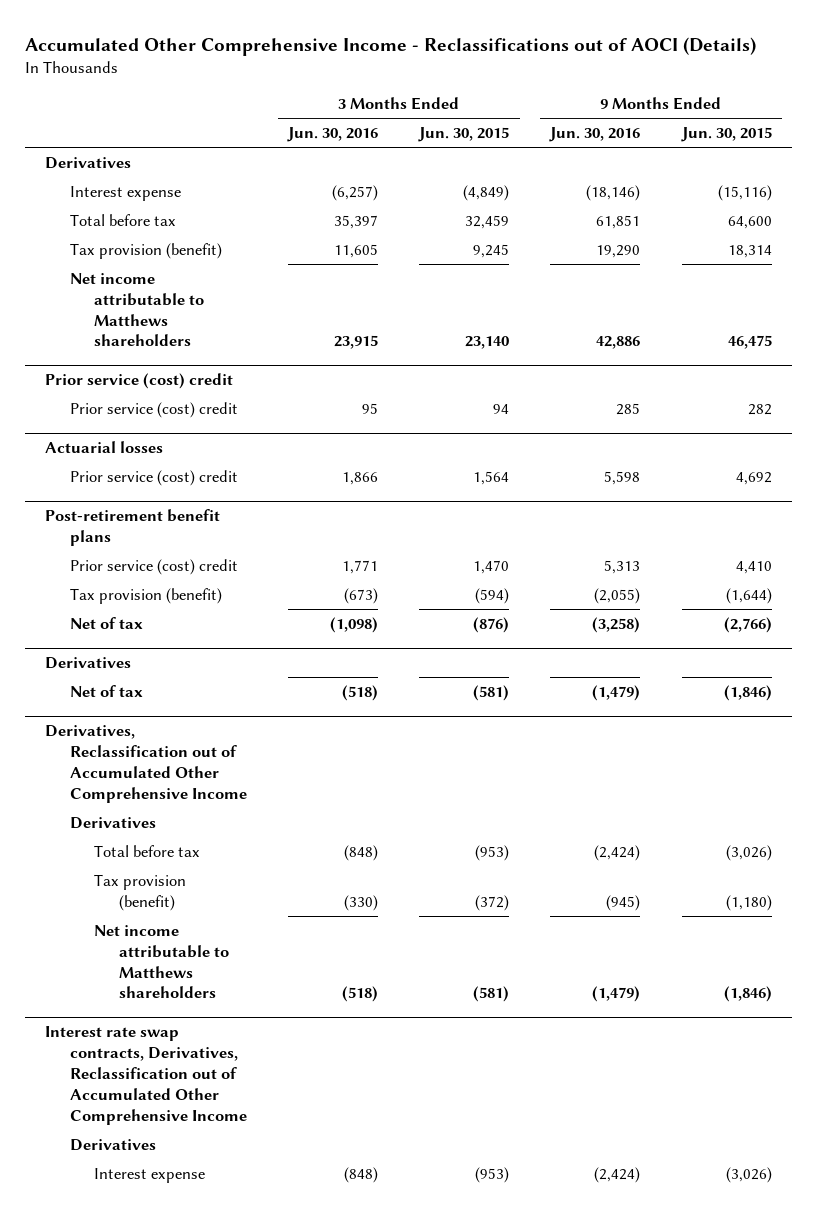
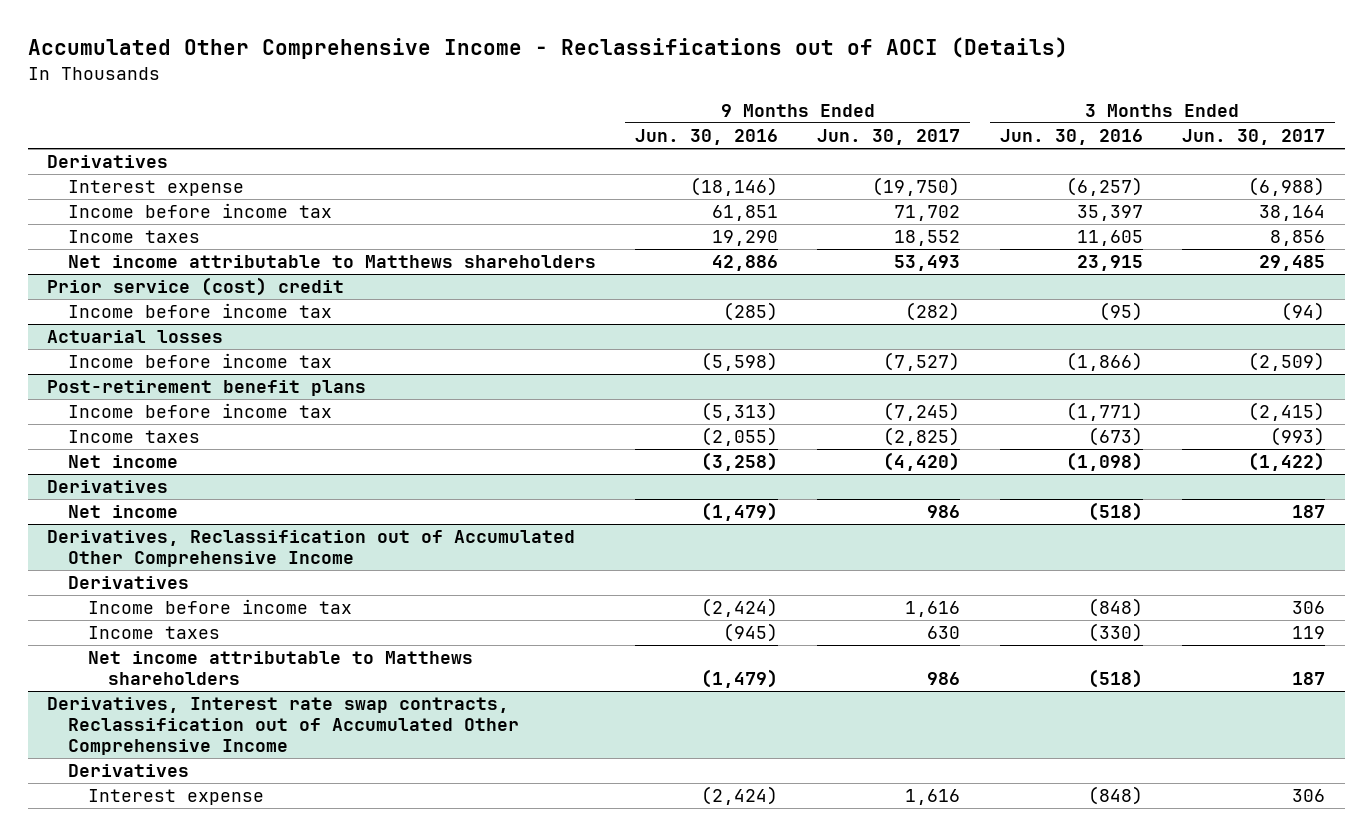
[418,127,510,143] Jun. 30, 2015 -> none
[680,127,772,143] Jun. 30, 2015 -> none
none -> [817,129,961,146] Jun. 30, 2017
none -> [1181,129,1325,146] Jun. 30, 2017
[69,213,176,226] Total before tax -> [67,203,332,219] Income before income tax
[69,242,222,259] Tax provision (benefit) -> [67,230,200,244] Income taxes
[69,401,238,418] Prior service (cost) credit -> none
none -> [67,303,332,319] Income before income tax
[69,469,238,486] Prior service (cost) credit -> none
none -> [67,353,332,369] Income before income tax
[69,558,238,575] Prior service (cost) credit -> none
none -> [67,403,332,419] Income before income tax
[69,587,222,604] Tax provision (benefit) -> [67,430,200,444] Income taxes
[69,616,143,629] Net of tax -> [67,455,178,469] Net income
[69,684,143,697] Net of tax -> [67,505,178,519] Net income
[94,844,201,857] Total before tax -> [87,599,352,615] Income before income tax
[94,873,187,911] Tax provision (benefit) -> [87,626,220,640] Income taxes
[45,1026,247,1125] Interest rate swap contracts, Derivatives, Reclassification out of Accumulated Other Comprehensive Income -> [47,697,519,756] Derivatives, Interest rate swap contracts, Reclassification out of Accumulated Other Comprehensive Income

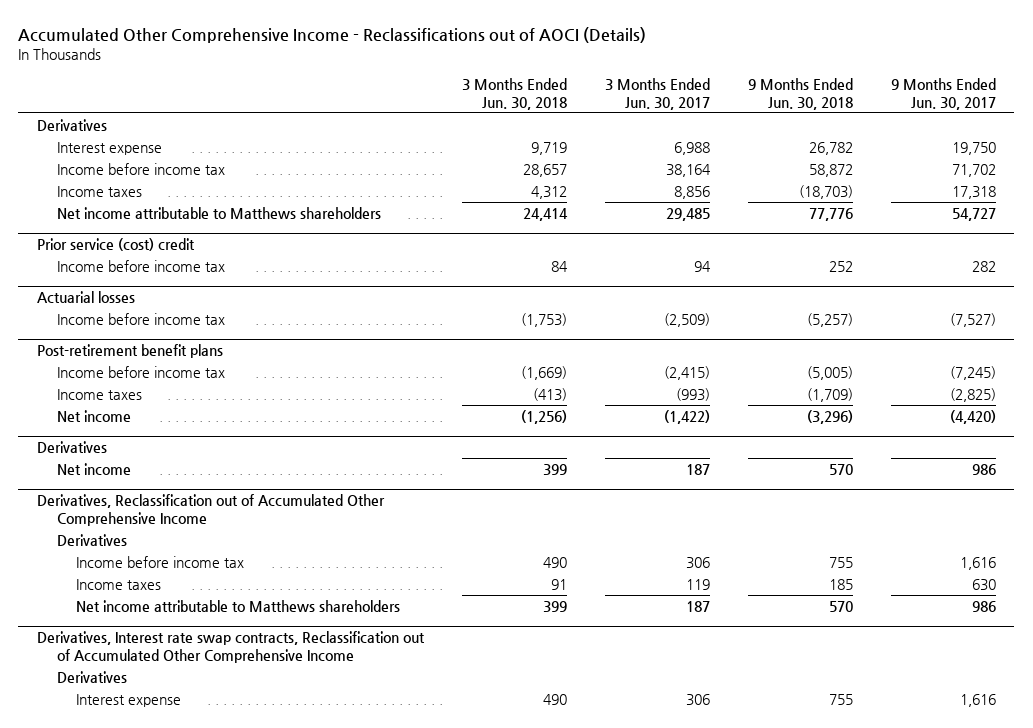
[634,129,778,146] Jun. 30, 2016 -> none
[999,129,1143,146] Jun. 30, 2016 -> none
none -> [461,77,567,111] 3 Months Ended Jun. 30, 2018
none -> [747,77,853,111] 9 Months Ended Jun. 30, 2018
[872,177,961,197] (19,750) -> [951,141,996,155] 19,750
[1247,177,1325,197] (6,988) -> [673,141,710,155] 6,988
[894,230,961,247] 18,552 -> [951,185,996,199] 17,318
[894,255,961,272] 53,493 -> [951,207,996,221] 54,727
[905,302,961,322] (282) -> [971,260,996,272] 282
[1280,302,1325,322] (94) -> [693,260,711,272] 94

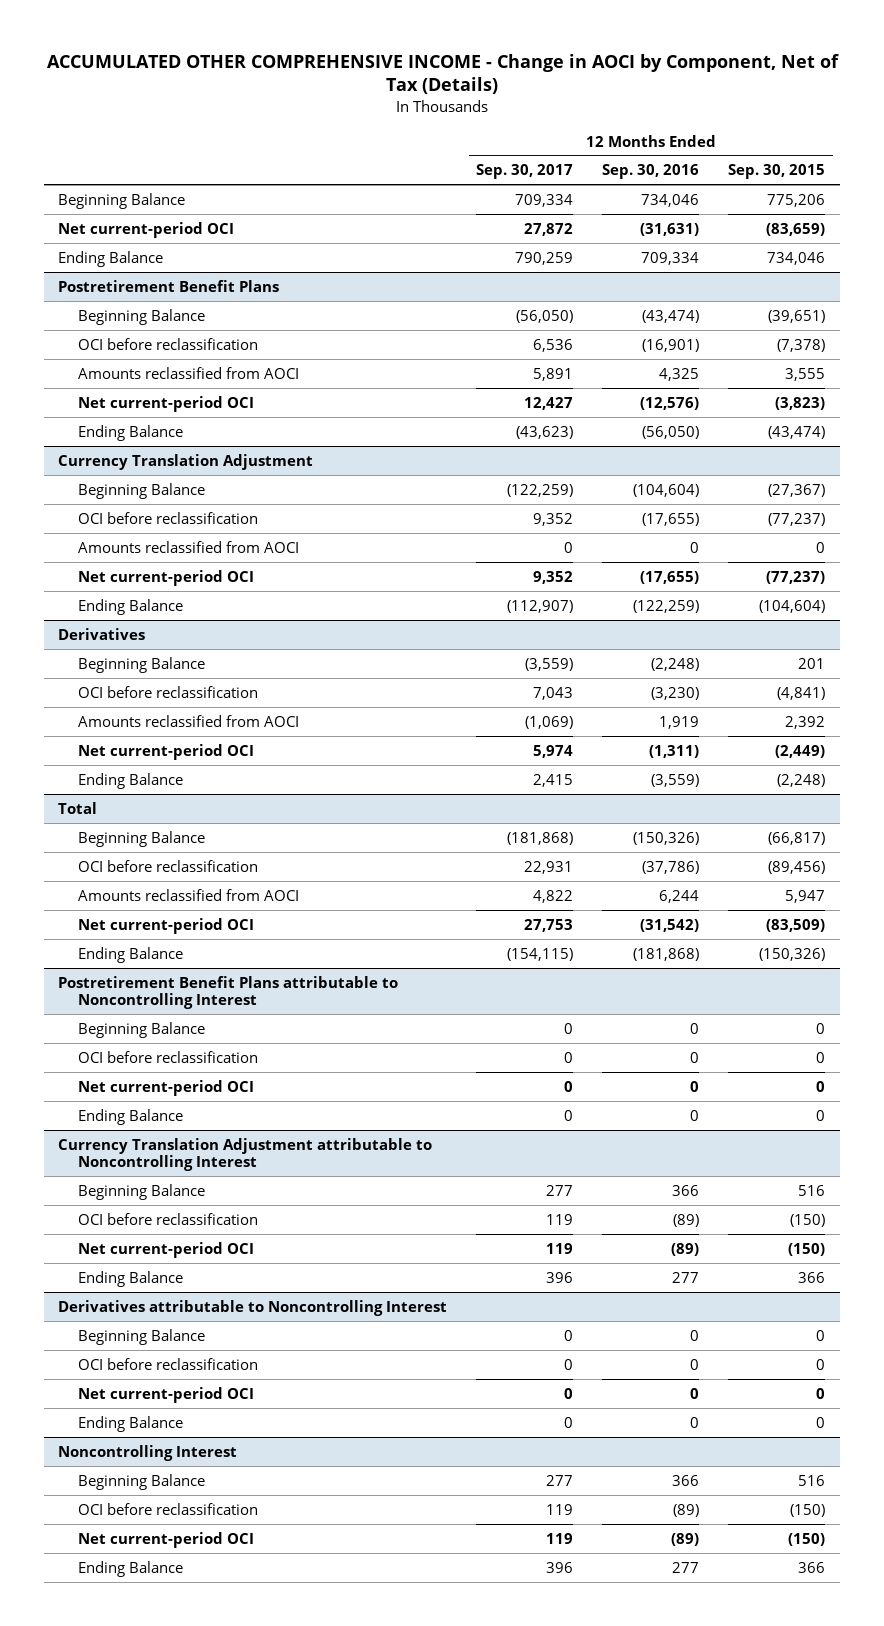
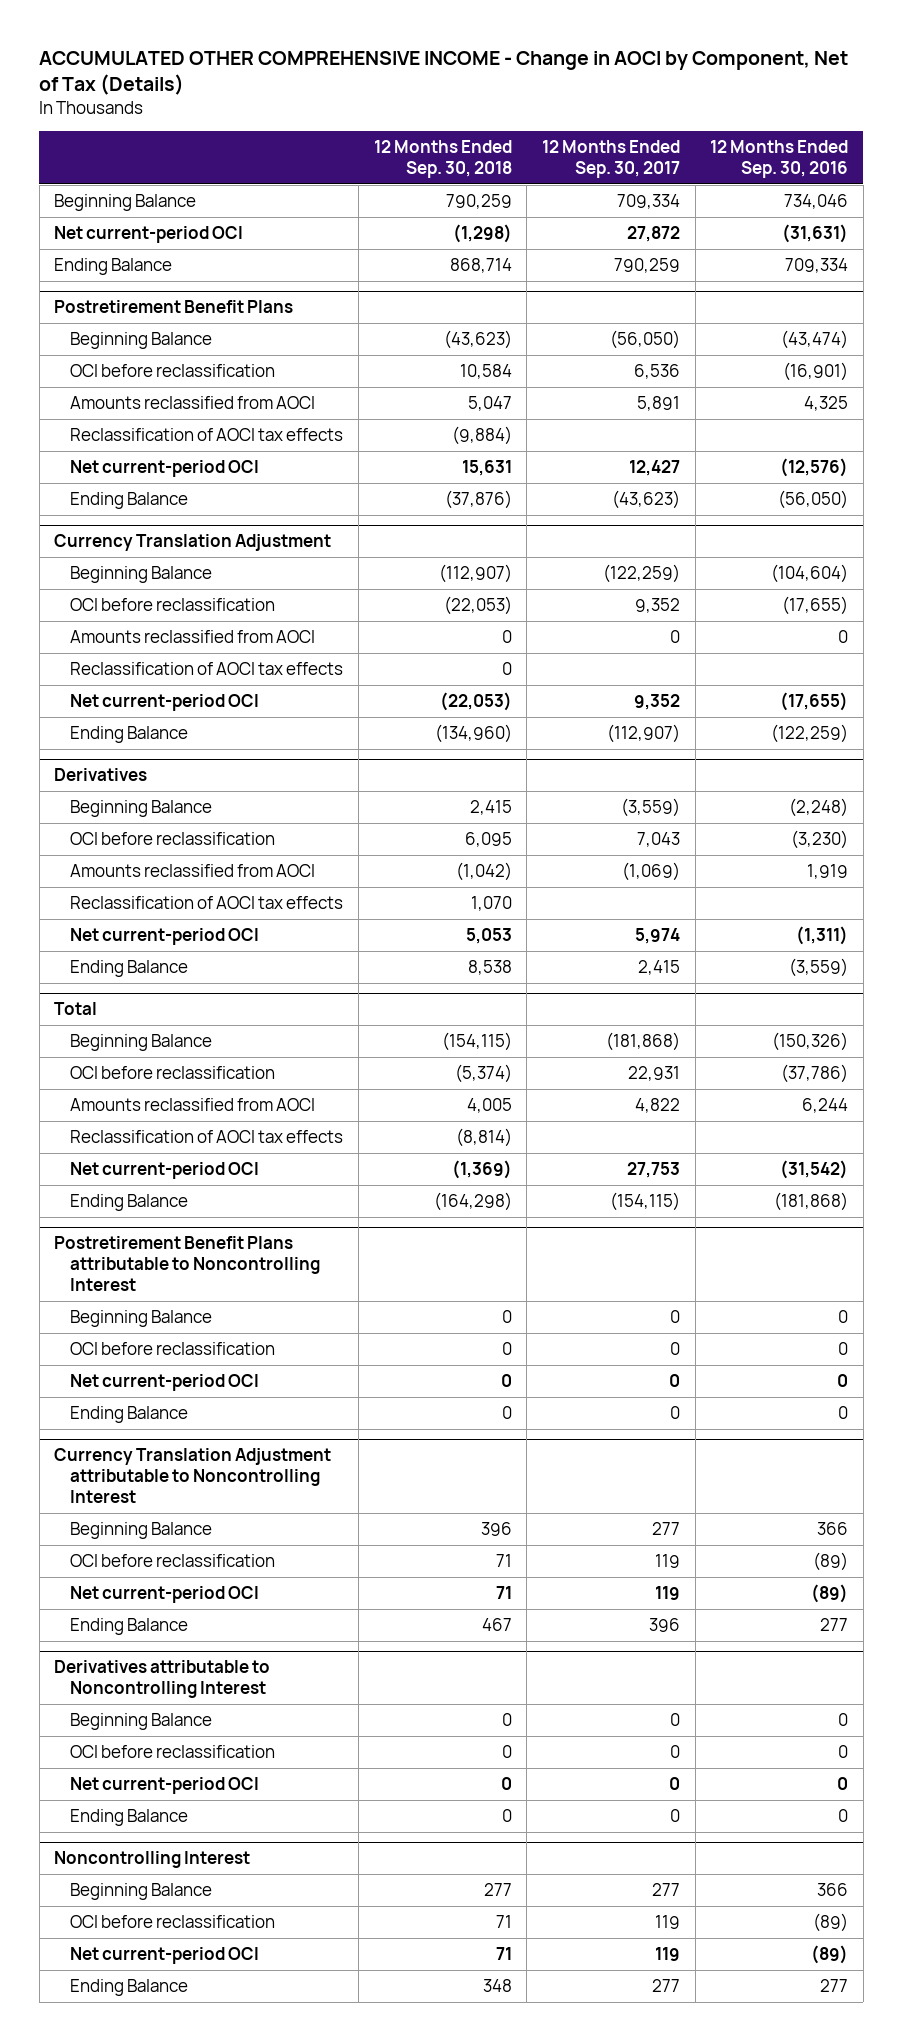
[728,164,826,180] Sep. 30, 2015 -> none
none -> [373,139,512,178] 12 Months Ended Sep. 30, 2018
none -> [70,428,344,442] Reclassification of AOCI tax effects
none -> [70,662,344,676] Reclassification of AOCI tax effects
none -> [70,896,344,910] Reclassification of AOCI tax effects
none -> [70,1130,344,1144] Reclassification of AOCI tax effects
[546,1561,574,1573] 396 -> [651,1979,680,1993] 277

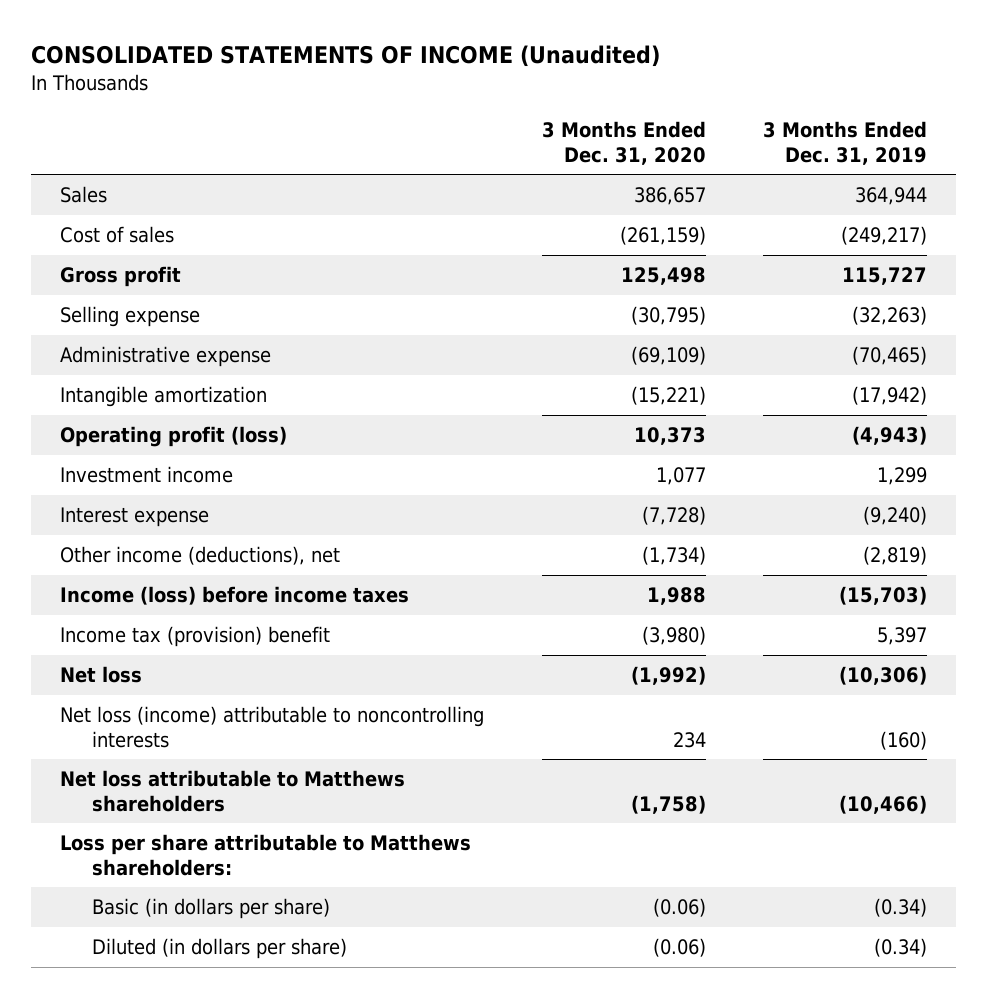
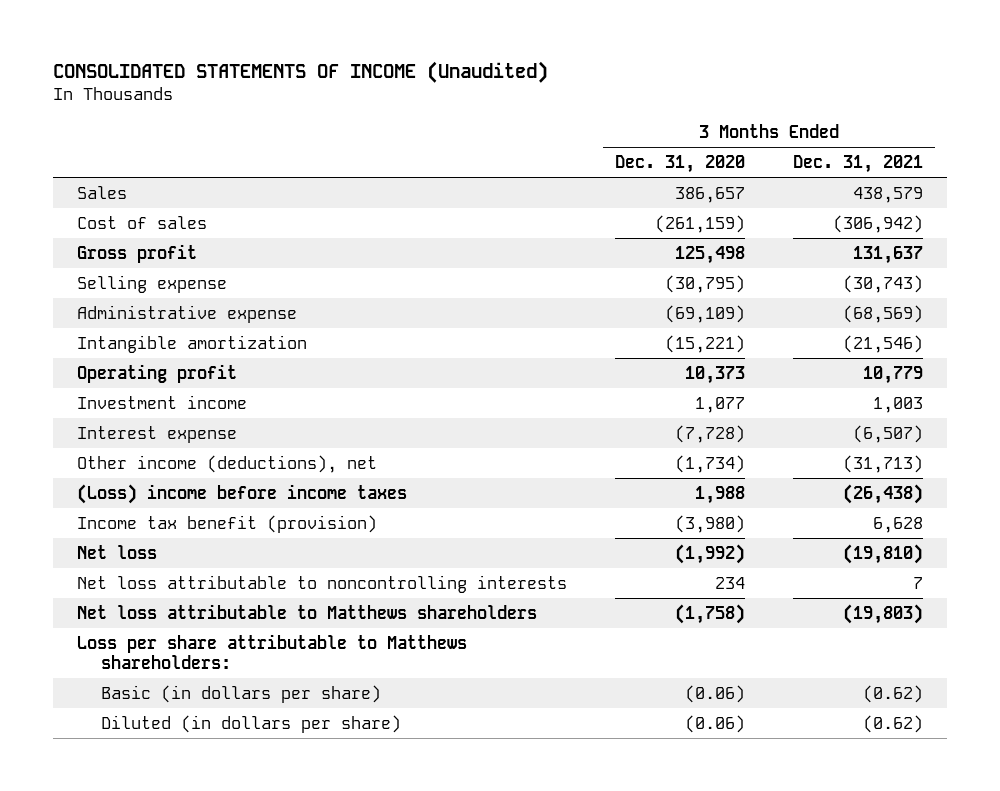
[763,121,928,166] 3 Months Ended Dec. 31, 2019 -> none
none -> [792,154,923,173] Dec. 31, 2021
[60,426,288,448] Operating profit (loss) -> [77,363,238,383] Operating profit
[60,586,410,606] Income (loss) before income taxes -> [77,483,408,504] (Loss) income before income taxes
[60,626,331,648] Income tax (provision) benefit -> [77,514,378,533] Income tax benefit (provision)
[60,706,485,748] Net loss (income) attributable to noncontrolling interests -> [77,574,568,593] Net loss attributable to noncontrolling interests

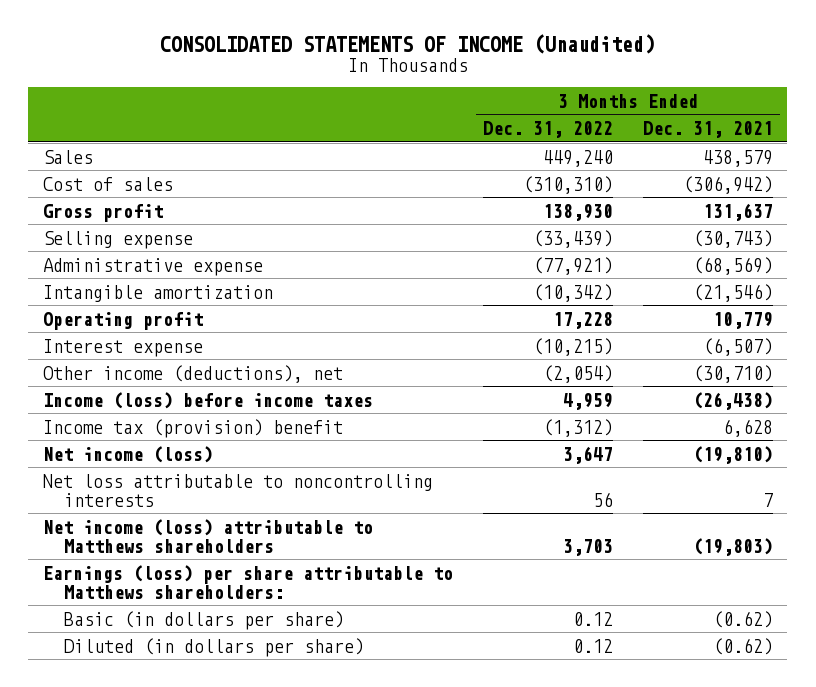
[614,154,745,173] Dec. 31, 2020 -> none
none -> [482,120,613,138] Dec. 31, 2022
[77,394,248,409] Investment income -> none
[842,454,923,473] (31,713) -> [692,364,773,383] (30,710)
[77,483,408,504] (Loss) income before income taxes -> [43,391,374,409] Income (loss) before income taxes
[77,514,378,533] Income tax benefit (provision) -> [43,418,344,438] Income tax (provision) benefit
[77,544,158,559] Net loss -> [43,445,214,463] Net income (loss)
[77,603,538,619] Net loss attributable to Matthews shareholders -> [43,518,374,553] Net income (loss) attributable to Matthews shareholders
[77,633,468,669] Loss per share attributable to Matthews shareholders: -> [43,564,454,599] Earnings (loss) per share attributable to Matthews shareholders:

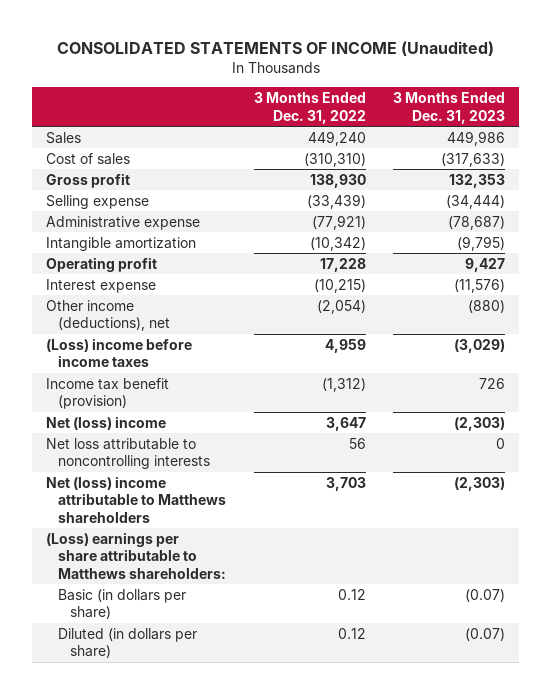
[642,120,773,138] Dec. 31, 2021 -> none
none -> [393,92,506,124] 3 Months Ended Dec. 31, 2023
[43,391,374,409] Income (loss) before income taxes -> [46,337,193,368] (Loss) income before income taxes
[43,418,344,438] Income tax (provision) benefit -> [46,377,170,410] Income tax benefit (provision)
[43,445,214,463] Net income (loss) -> [46,415,167,430] Net (loss) income
[43,518,374,553] Net income (loss) attributable to Matthews shareholders -> [46,475,227,523] Net (loss) income attributable to Matthews shareholders
[43,564,454,599] Earnings (loss) per share attributable to Matthews shareholders: -> [46,531,227,579] (Loss) earnings per share attributable to Matthews shareholders:

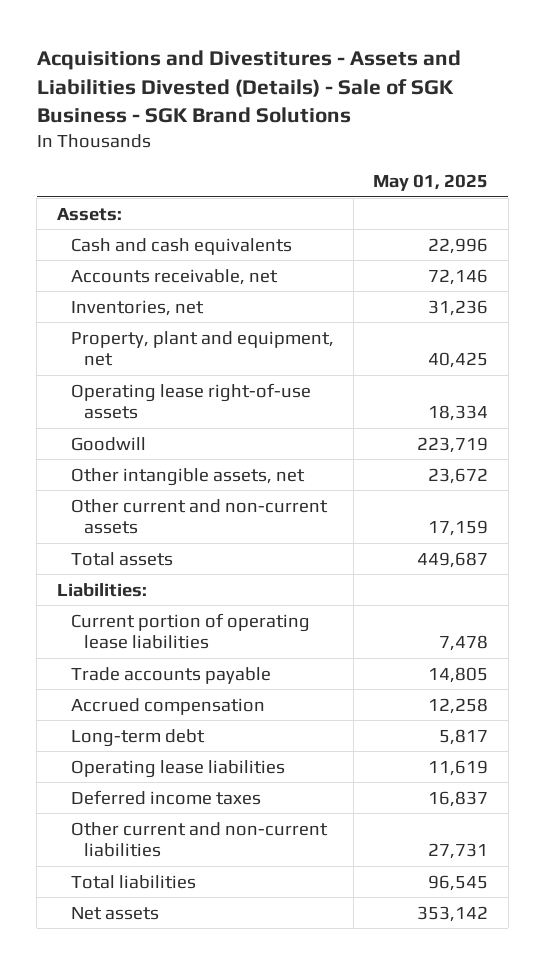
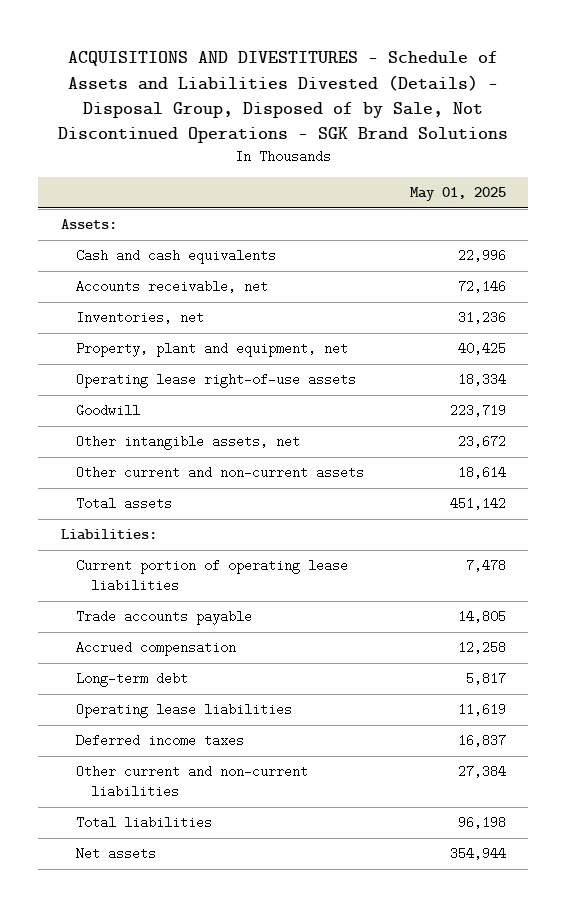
[36,50,461,124] Acquisitions and Divestitures - Assets and Liabilities Divested (Details) - Sale of SGK Business - SGK Brand Solutions -> [58,51,509,143] ACQUISITIONS AND DIVESTITURES - Schedule of Assets and Liabilities Divested (Details) - Disposal Group, Disposed of by Sale, Not Discontinued Operations - SGK Brand Solutions
[428,519,489,536] 17,159 -> [457,466,506,480] 18,614
[417,551,489,568] 449,687 -> [449,497,506,511] 451,142
[428,842,489,859] 27,731 -> [457,765,506,779] 27,384
[428,874,489,891] 96,545 -> [457,816,506,830] 96,198
[417,905,489,922] 353,142 -> [449,847,506,861] 354,944

